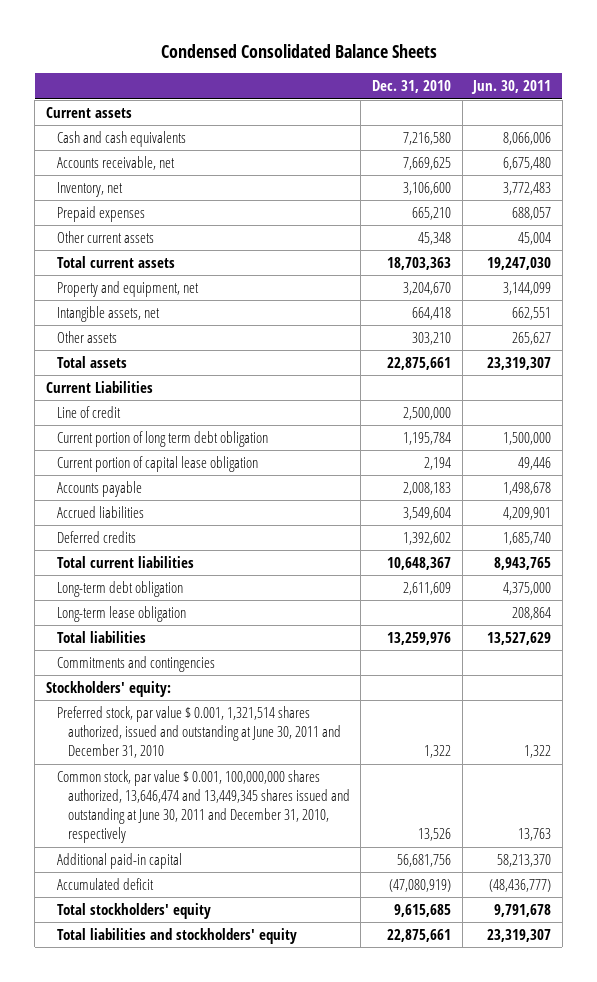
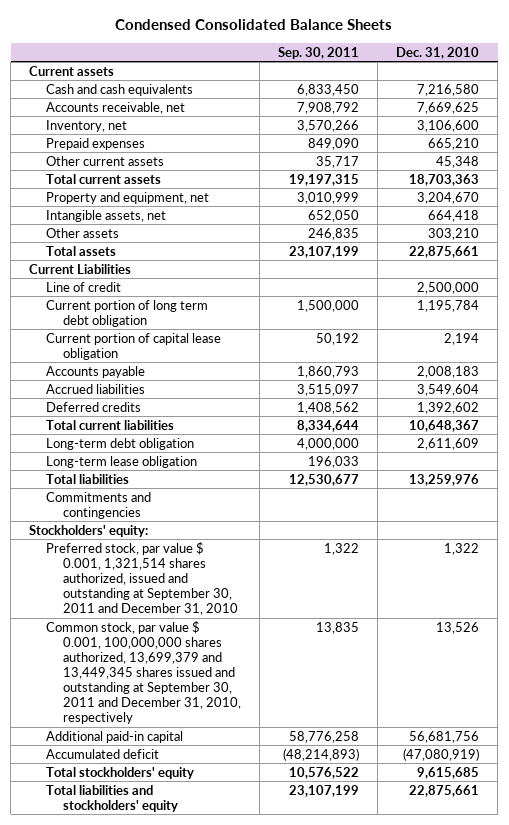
[471,80,552,95] Jun. 30, 2011 -> none
none -> [278,46,360,59] Sep. 30, 2011
[56,706,341,759] Preferred stock, par value $ 0.001, 1,321,514 shares authorized, issued and outstanding at June 30, 2011 and December 31, 2010 -> [46,541,239,616] Preferred stock, par value $ 0.001, 1,321,514 shares authorized, issued and outstanding at September 30, 2011 and December 31, 2010
[56,770,350,844] Common stock, par value $ 0.001, 100,000,000 shares authorized, 13,646,474 and 13,449,345 shares issued and outstanding at June 30, 2011 and December 31, 2010, respectively -> [46,620,242,725] Common stock, par value $ 0.001, 100,000,000 shares authorized, 13,699,379 and 13,449,345 shares issued and outstanding at September 30, 2011 and December 31, 2010, respectively

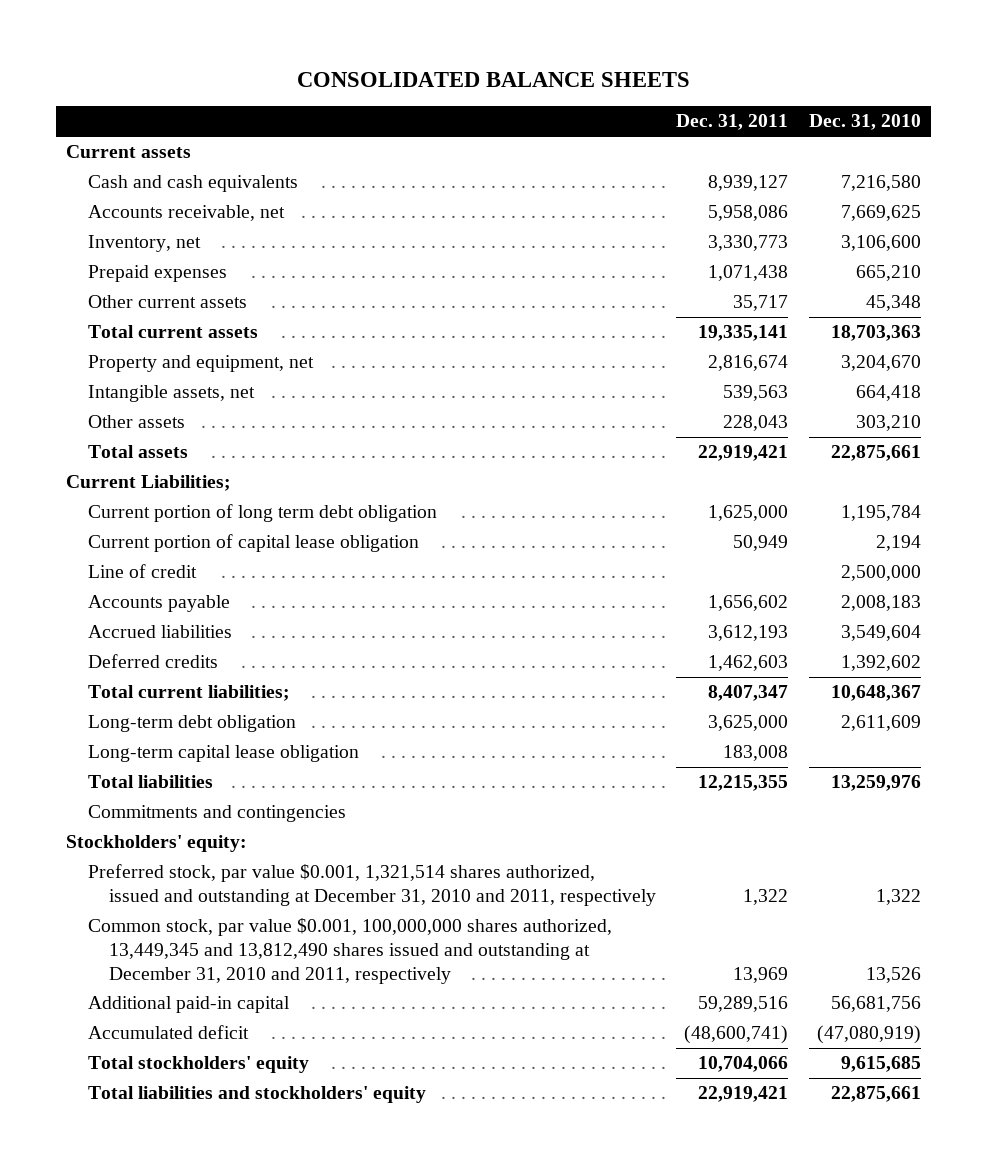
[115,19,393,31] Condensed Consolidated Balance Sheets -> [296,71,690,87] CONSOLIDATED BALANCE SHEETS
[278,46,360,59] Sep. 30, 2011 -> none
none -> [676,114,789,131] Dec. 31, 2011
[29,263,132,274] Current Liabilities -> [66,475,232,492] Current Liabilities;
[46,281,122,292] Line of credit -> [87,564,197,579] Line of credit
[46,419,175,430] Total current liabilities -> [87,685,290,702] Total current liabilities;
[46,455,198,468] Long-term lease obligation -> [87,745,359,763] Long-term capital lease obligation
[46,541,239,616] Preferred stock, par value $ 0.001, 1,321,514 shares authorized, issued and outstanding at September 30, 2011 and December 31, 2010 -> [87,864,656,907] Preferred stock, par value $0.001, 1,321,514 shares authorized, issued and outstanding at December 31, 2010 and 2011, respectively
[46,620,242,725] Common stock, par value $ 0.001, 100,000,000 shares authorized, 13,699,379 and 13,449,345 shares issued and outstanding at September 30, 2011 and December 31, 2010, respectively -> [87,918,612,984] Common stock, par value $0.001, 100,000,000 shares authorized, 13,449,345 and 13,812,490 shares issued and outstanding at December 31, 2010 and 2011, respectively

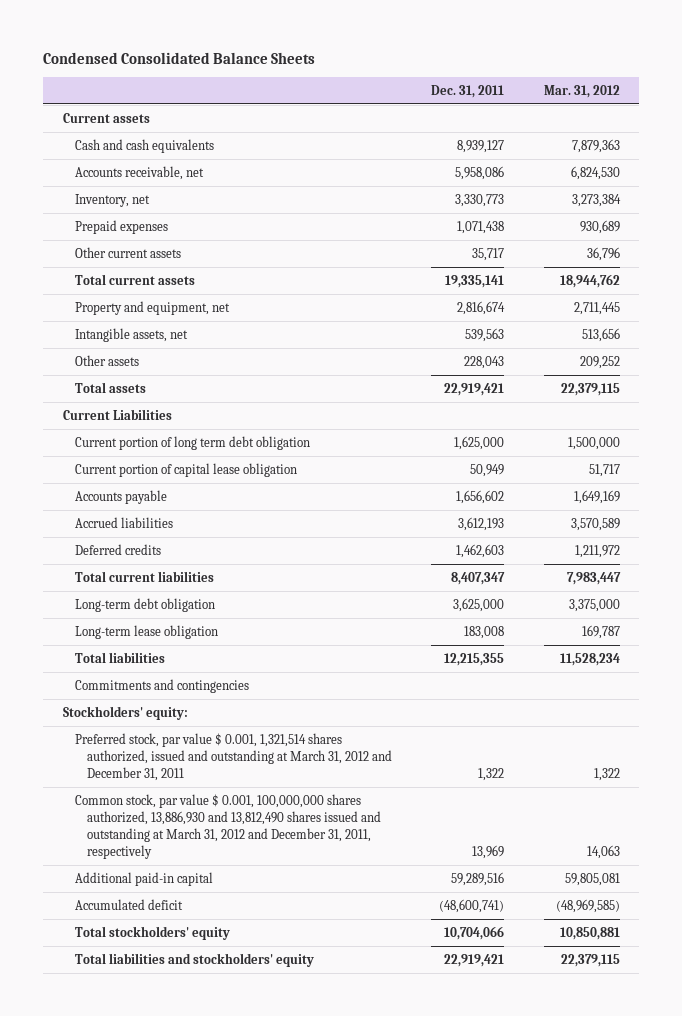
[296,71,690,87] CONSOLIDATED BALANCE SHEETS -> [43,51,316,64] Condensed Consolidated Balance Sheets
[809,114,922,131] Dec. 31, 2010 -> none
none -> [543,84,620,98] Mar. 31, 2012
[66,475,232,492] Current Liabilities; -> [62,409,172,421] Current Liabilities
[87,564,197,579] Line of credit -> none
[87,685,290,702] Total current liabilities; -> [75,571,215,583] Total current liabilities
[87,745,359,763] Long-term capital lease obligation -> [75,625,219,640] Long-term lease obligation
[87,864,656,907] Preferred stock, par value $0.001, 1,321,514 shares authorized, issued and outstanding at December 31, 2010 and 2011, respectively -> [75,733,393,781] Preferred stock, par value $ 0.001, 1,321,514 shares authorized, issued and outstanding at March 31, 2012 and December 31, 2011
[87,918,612,984] Common stock, par value $0.001, 100,000,000 shares authorized, 13,449,345 and 13,812,490 shares issued and outstanding at December 31, 2010 and 2011, respectively -> [75,794,382,859] Common stock, par value $ 0.001, 100,000,000 shares authorized, 13,886,930 and 13,812,490 shares issued and outstanding at March 31, 2012 and December 31, 2011, respectively

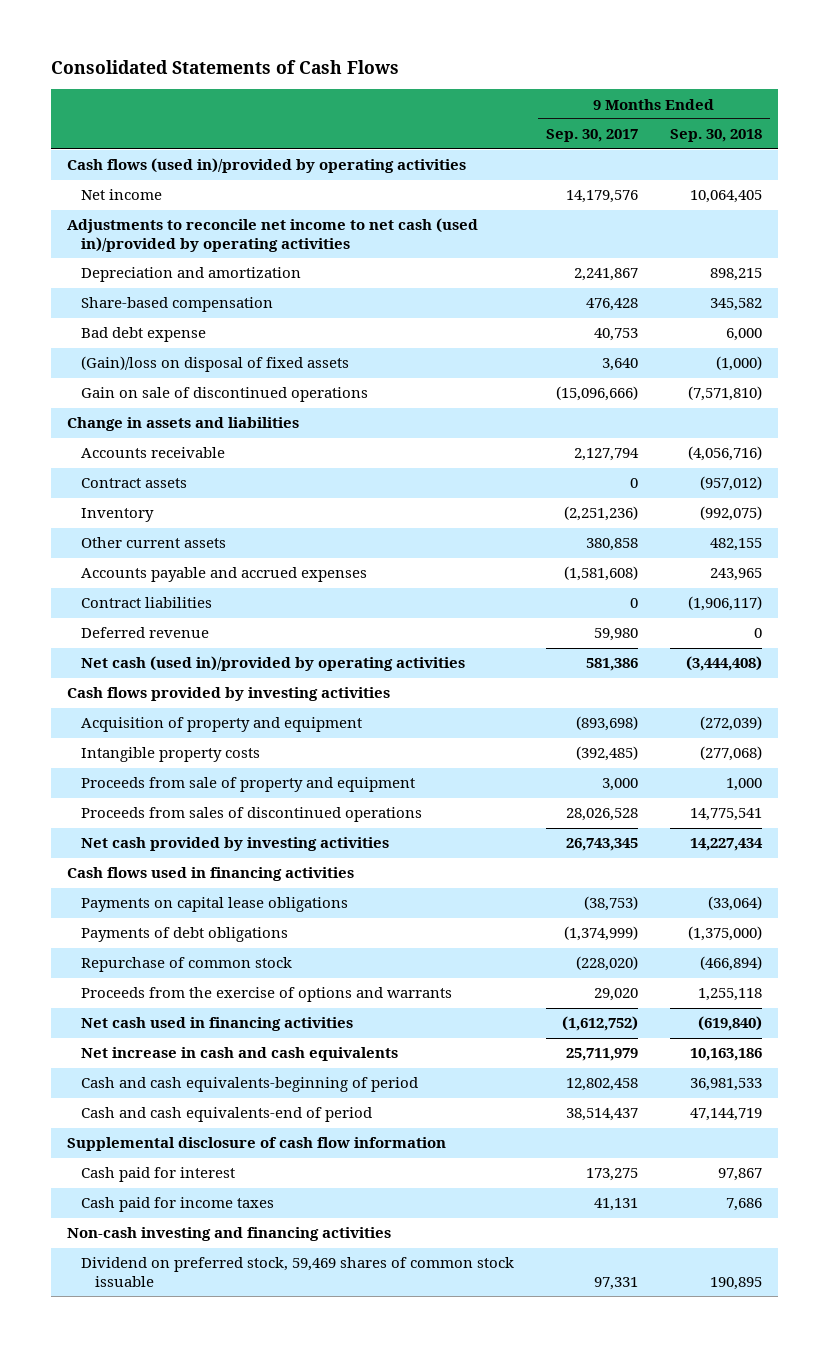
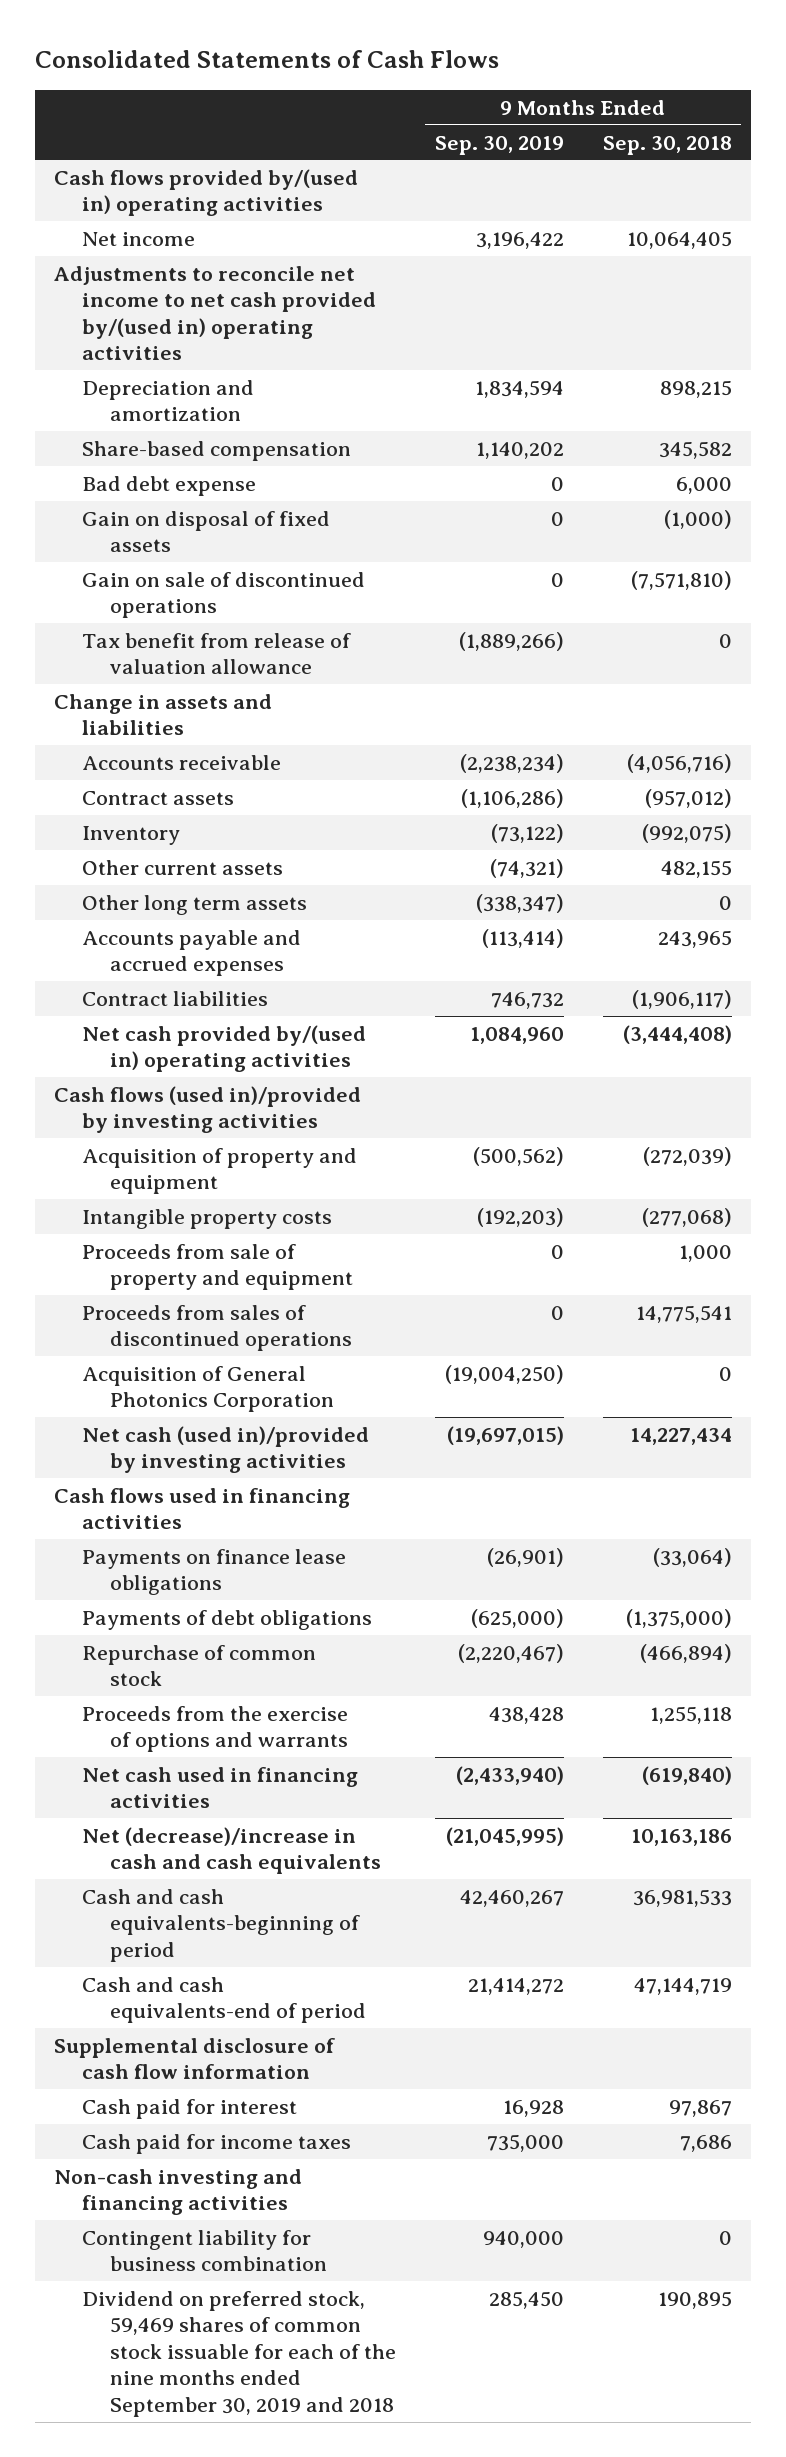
[545,129,638,143] Sep. 30, 2017 -> none
none -> [434,135,564,155] Sep. 30, 2019
[66,158,466,174] Cash flows (used in)/provided by operating activities -> [54,168,359,217] Cash flows provided by/(used in) operating activities
[66,218,478,252] Adjustments to reconcile net income to net cash (used in)/provided by operating activities -> [54,265,377,361] Adjustments to reconcile net income to net cash provided by/(used in) operating activities
[80,356,349,373] (Gain)/loss on disposal of fixed assets -> [82,510,331,553] Gain on disposal of fixed assets
none -> [82,632,352,675] Tax benefit from release of valuation allowance
none -> [82,894,308,915] Other long term assets
[80,627,209,639] Deferred revenue -> none
[80,656,465,672] Net cash (used in)/provided by operating activities -> [82,1024,367,1073] Net cash provided by/(used in) operating activities
[66,687,390,702] Cash flows provided by investing activities -> [54,1085,362,1134] Cash flows (used in)/provided by investing activities
none -> [82,1365,335,1413] Acquisition of General Photonics Corporation
[80,837,389,852] Net cash provided by investing activities -> [82,1425,370,1474] Net cash (used in)/provided by investing activities
[80,897,348,913] Payments on capital lease obligations -> [82,1548,347,1596] Payments on finance lease obligations
[80,1047,398,1062] Net increase in cash and cash equivalents -> [82,1826,382,1875] Net (decrease)/increase in cash and cash equivalents
none -> [82,2229,328,2272] Contingent liability for business combination
[80,1257,514,1287] Dividend on preferred stock, 59,469 shares of common stock issuable -> [82,2290,397,2417] Dividend on preferred stock, 59,469 shares of common stock issuable for each of the nine months ended September 30, 2019 and 2018

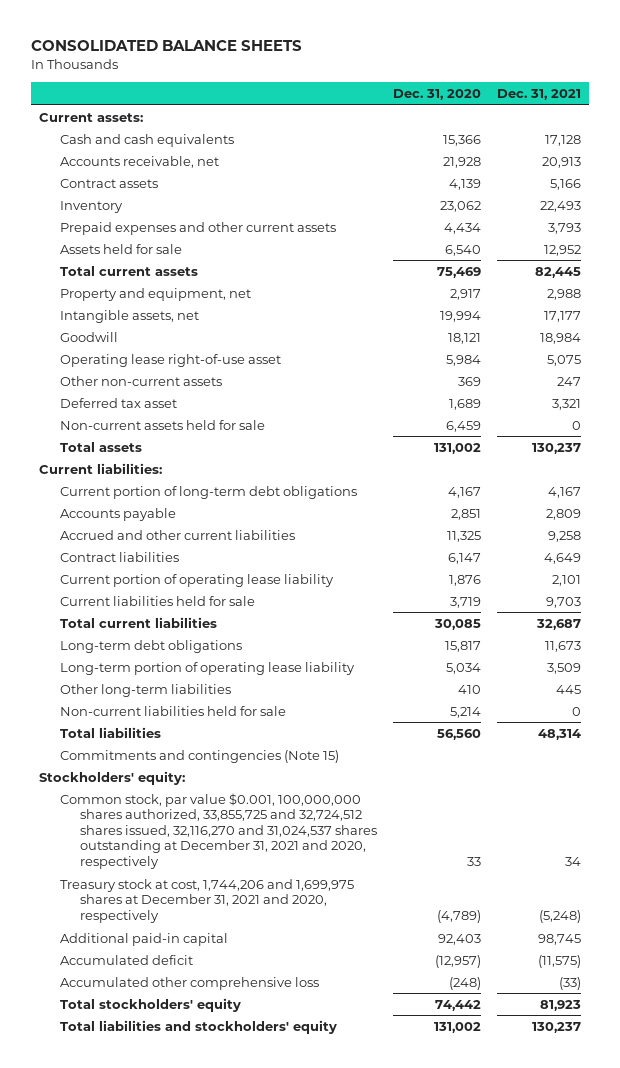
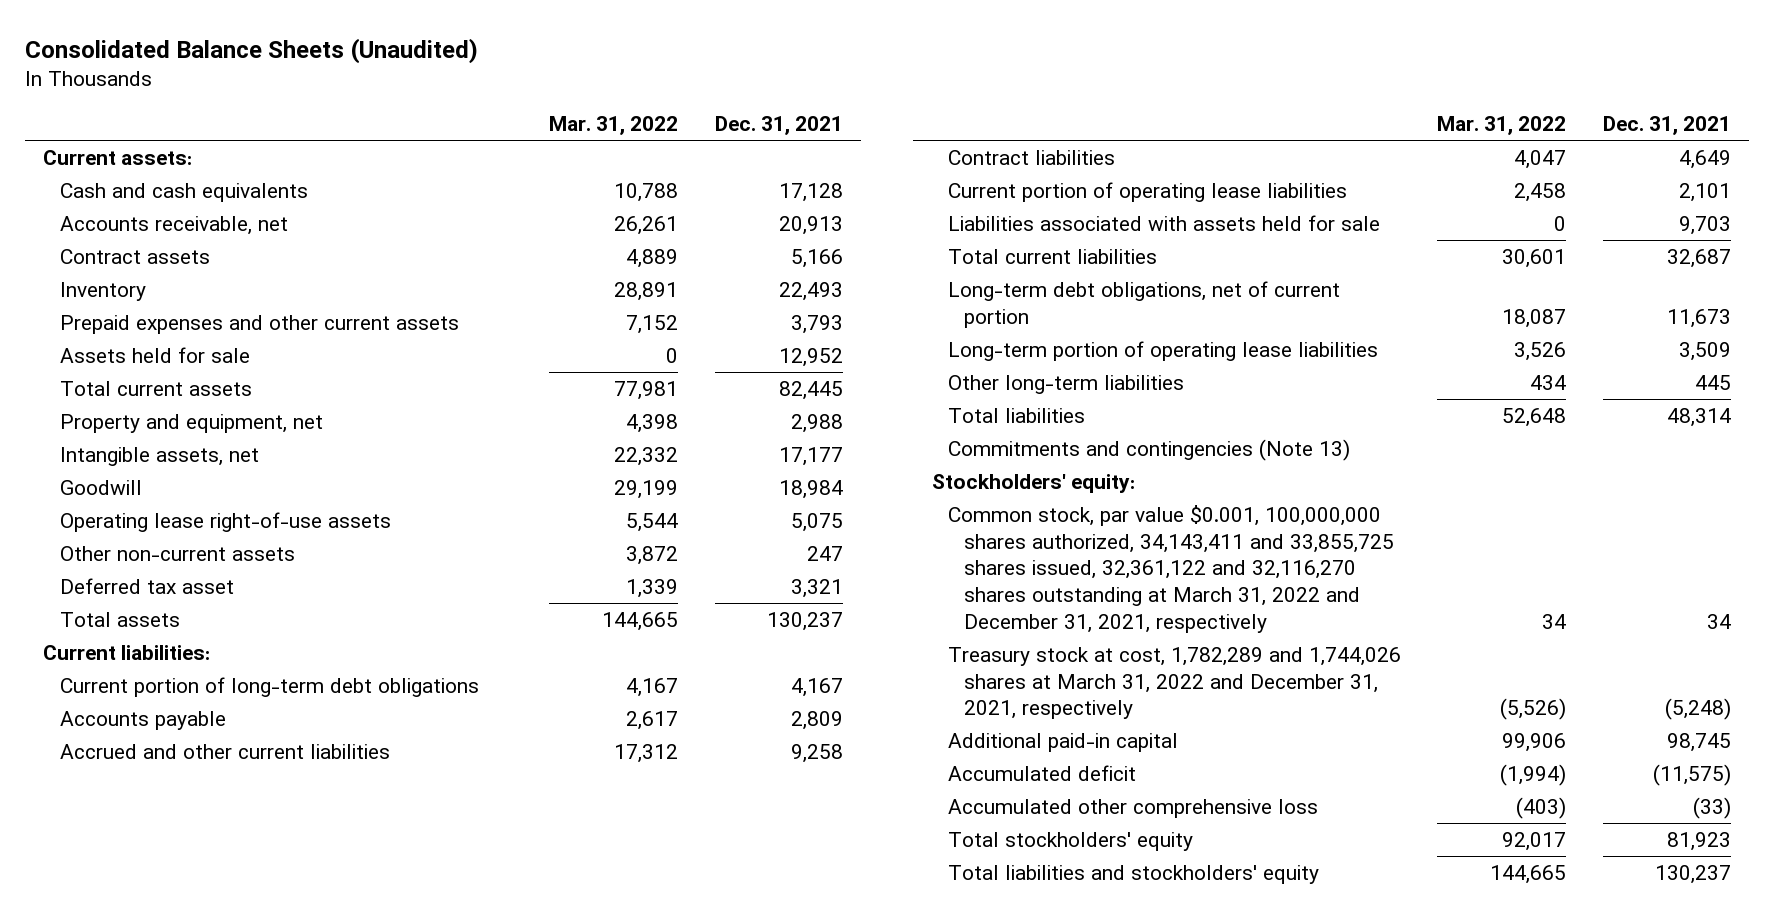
[31,40,303,52] CONSOLIDATED BALANCE SHEETS -> [25,37,479,64] Consolidated Balance Sheets (Unaudited)
[392,88,481,100] Dec. 31, 2020 -> none
none -> [549,116,679,136] Mar. 31, 2022
[59,353,281,367] Operating lease right-of-use asset -> [59,512,391,533] Operating lease right-of-use assets
[59,419,265,430] Non-current assets held for sale -> none
[59,573,334,587] Current portion of operating lease liability -> [947,182,1347,203] Current portion of operating lease liabilities
[59,595,255,606] Current liabilities held for sale -> [947,215,1380,232] Liabilities associated with assets held for sale
[59,639,242,653] Long-term debt obligations -> [947,281,1340,328] Long-term debt obligations, net of current portion
[59,661,355,675] Long-term portion of operating lease liability -> [947,341,1378,362] Long-term portion of operating lease liabilities
[59,705,286,716] Non-current liabilities held for sale -> none
[59,749,339,763] Commitments and contingencies (Note 15) -> [947,439,1350,462] Commitments and contingencies (Note 13)
[59,792,377,869] Common stock, par value $0.001, 100,000,000 shares authorized, 33,855,725 and 32,724,512 shares issued, 32,116,270 and 31,024,537 shares outstanding at December 31, 2021 and 2020, respectively -> [947,505,1395,633] Common stock, par value $0.001, 100,000,000 shares authorized, 34,143,411 and 33,855,725 shares issued, 32,361,122 and 32,116,270 shares outstanding at March 31, 2022 and December 31, 2021, respectively
[59,878,354,923] Treasury stock at cost, 1,744,206 and 1,699,975 shares at December 31, 2021 and 2020, respectively -> [947,647,1401,720] Treasury stock at cost, 1,782,289 and 1,744,026 shares at March 31, 2022 and December 31, 2021, respectively

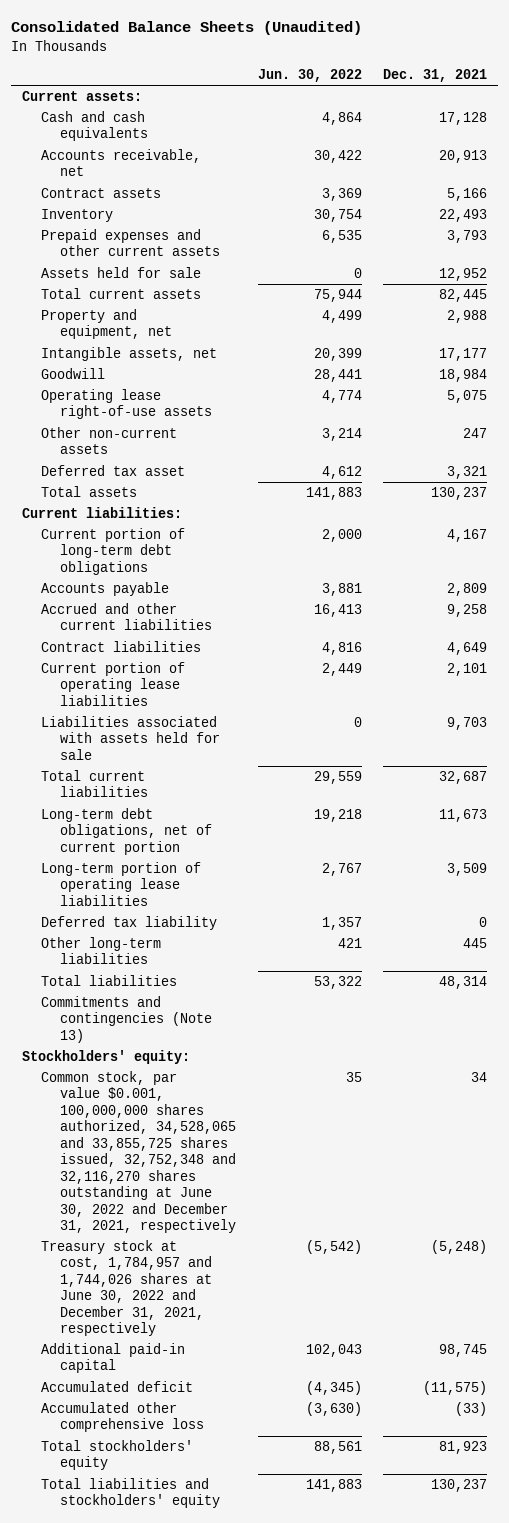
[549,116,679,136] Mar. 31, 2022 -> none
none -> [257,69,362,83] Jun. 30, 2022
none -> [40,916,217,931] Deferred tax liability
[947,505,1395,633] Common stock, par value $0.001, 100,000,000 shares authorized, 34,143,411 and 33,855,725 shares issued, 32,361,122 and 32,116,270 shares outstanding at March 31, 2022 and December 31, 2021, respectively -> [40,1071,237,1234] Common stock, par value $0.001, 100,000,000 shares authorized, 34,528,065 and 33,855,725 shares issued, 32,752,348 and 32,116,270 shares outstanding at June 30, 2022 and December 31, 2021, respectively
[947,647,1401,720] Treasury stock at cost, 1,782,289 and 1,744,026 shares at March 31, 2022 and December 31, 2021, respectively -> [40,1240,213,1337] Treasury stock at cost, 1,784,957 and 1,744,026 shares at June 30, 2022 and December 31, 2021, respectively

